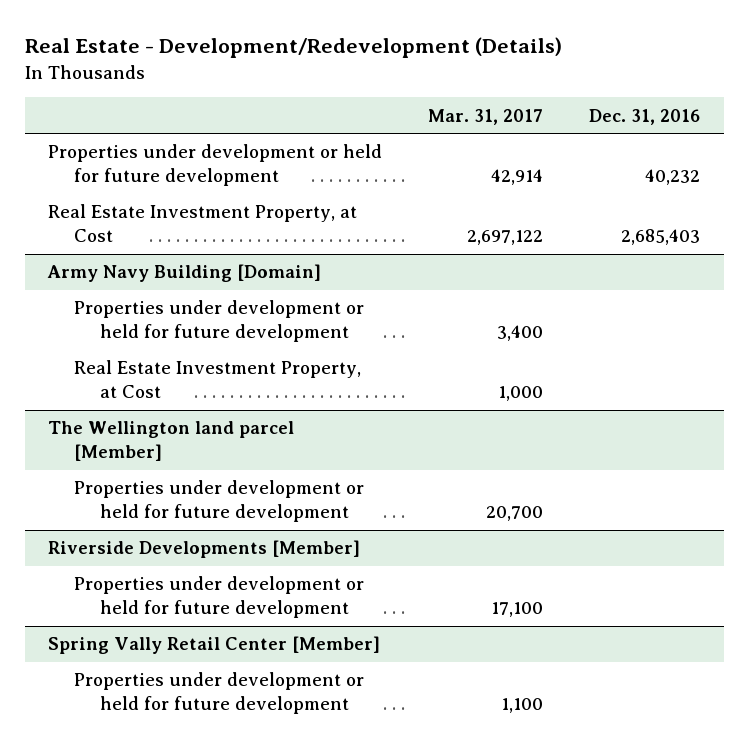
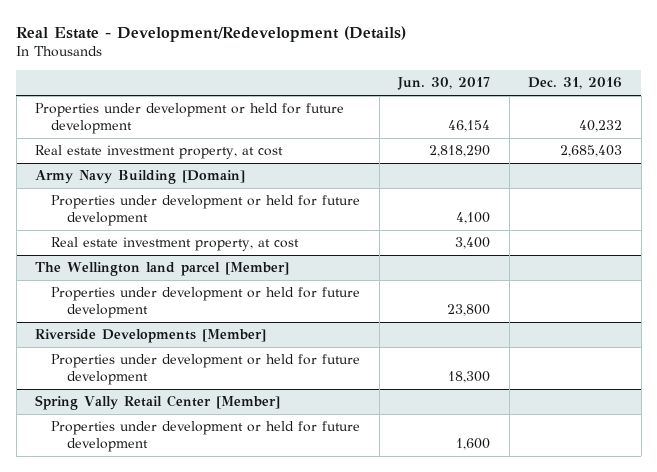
[428,108,544,125] Mar. 31, 2017 -> none
none -> [397,77,491,91] Jun. 30, 2017
[47,204,357,243] Real Estate Investment Property, at Cost -> [35,145,284,160] Real estate investment property, at cost
[73,360,361,399] Real Estate Investment Property, at Cost -> [51,237,300,252] Real estate investment property, at cost

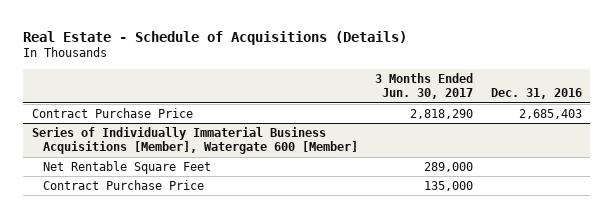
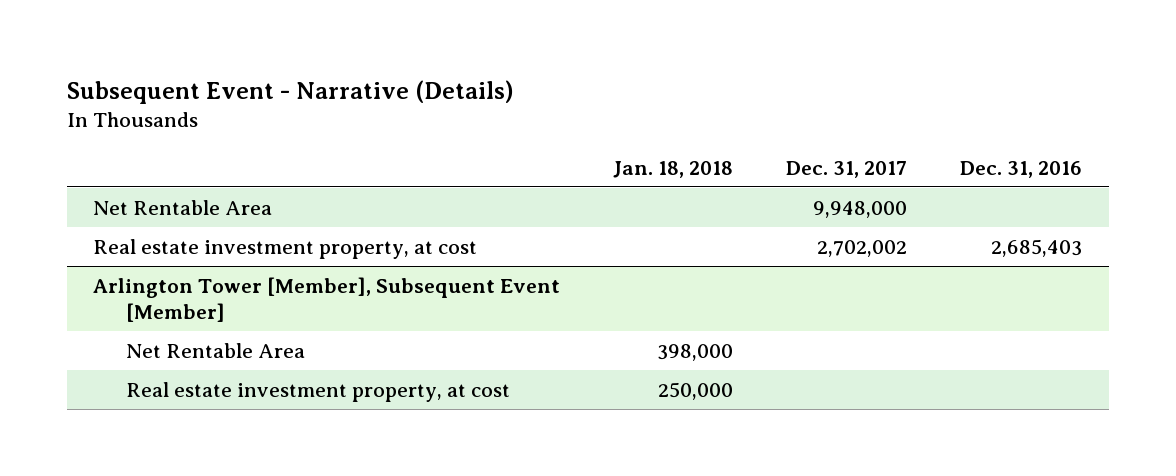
[23,30,408,45] Real Estate - Schedule of Acquisitions (Details) -> [66,80,514,105] Subsequent Event - Narrative (Details)
[375,72,474,100] 3 Months Ended Jun. 30, 2017 -> none
none -> [613,160,734,178] Jan. 18, 2018
none -> [786,160,908,178] Dec. 31, 2017
[32,126,358,155] Series of Individually Immaterial Business Acquisitions [Member], Watergate 600 [Member] -> none
[42,160,211,174] Net Rentable Square Feet -> none
[42,179,204,190] Contract Purchase Price -> none
none -> [93,199,273,215] Net Rentable Area
[32,107,194,118] Contract Purchase Price -> [93,238,478,259] Real estate investment property, at cost
none -> [93,276,561,323] Arlington Tower [Member], Subsequent Event [Member]
none -> [125,342,305,358] Net Rentable Area
none -> [125,381,510,402] Real estate investment property, at cost

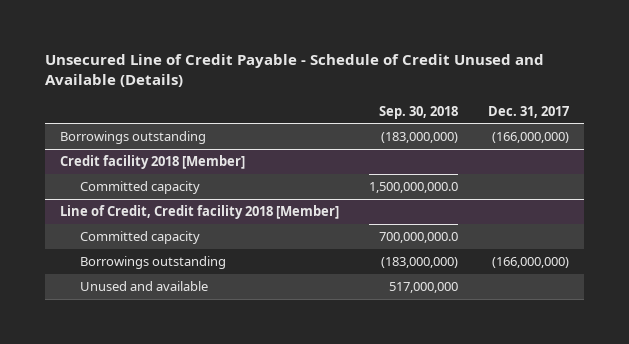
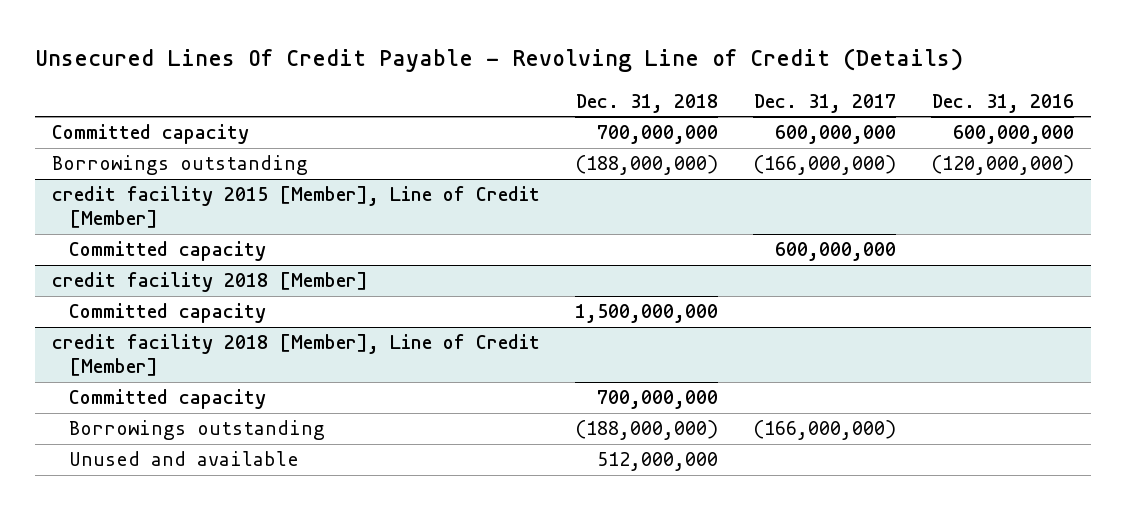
[44,54,544,88] Unsecured Line of Credit Payable - Schedule of Credit Unused and Available (Details) -> [34,47,963,72] Unsecured Lines Of Credit Payable - Revolving Line of Credit (Details)
[379,105,459,119] Sep. 30, 2018 -> none
none -> [575,93,718,113] Dec. 31, 2018
none -> [931,93,1074,113] Dec. 31, 2016
none -> [52,124,250,145] Committed capacity
none -> [52,186,541,229] credit facility 2015 [Member], Line of Credit [Member]
none -> [68,241,266,262] Committed capacity
[60,155,246,170] Credit facility 2018 [Member] -> [52,272,369,293] credit facility 2018 [Member]
[60,205,340,220] Line of Credit, Credit facility 2018 [Member] -> [52,334,541,377] credit facility 2018 [Member], Line of Credit [Member]

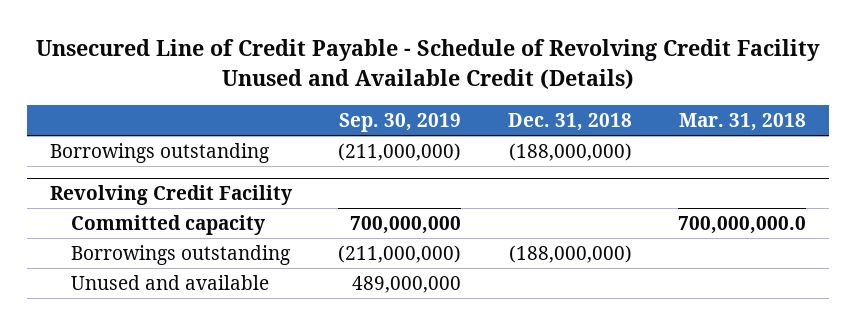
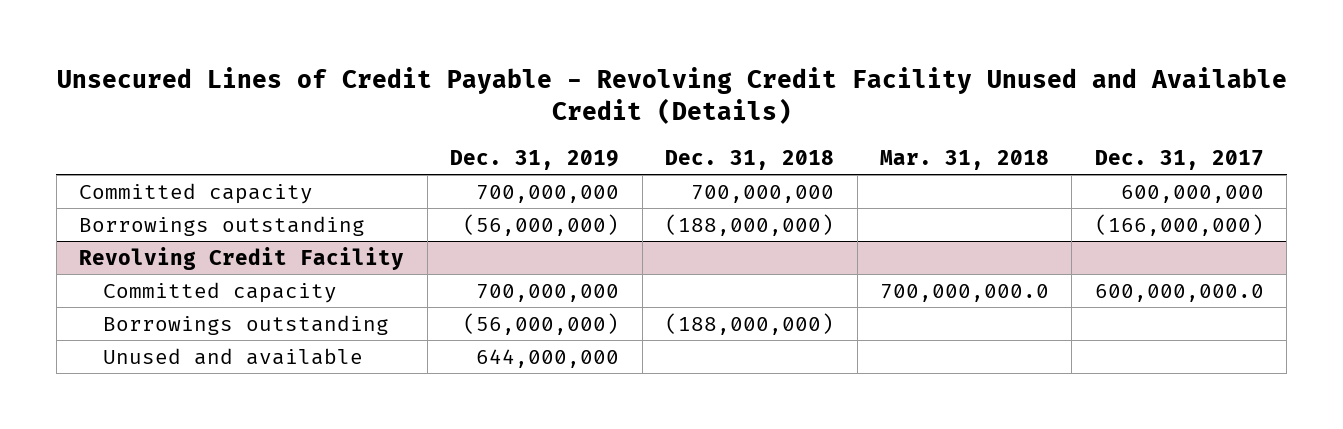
[36,39,821,89] Unsecured Line of Credit Payable - Schedule of Revolving Credit Facility Unused and Available Credit (Details) -> [56,67,1287,125] Unsecured Lines of Credit Payable - Revolving Credit Facility Unused and Available Credit (Details)
[339,112,462,132] Sep. 30, 2019 -> none
none -> [450,149,620,170] Dec. 31, 2019
none -> [1094,149,1264,170] Dec. 31, 2017
none -> [79,182,314,204] Committed capacity

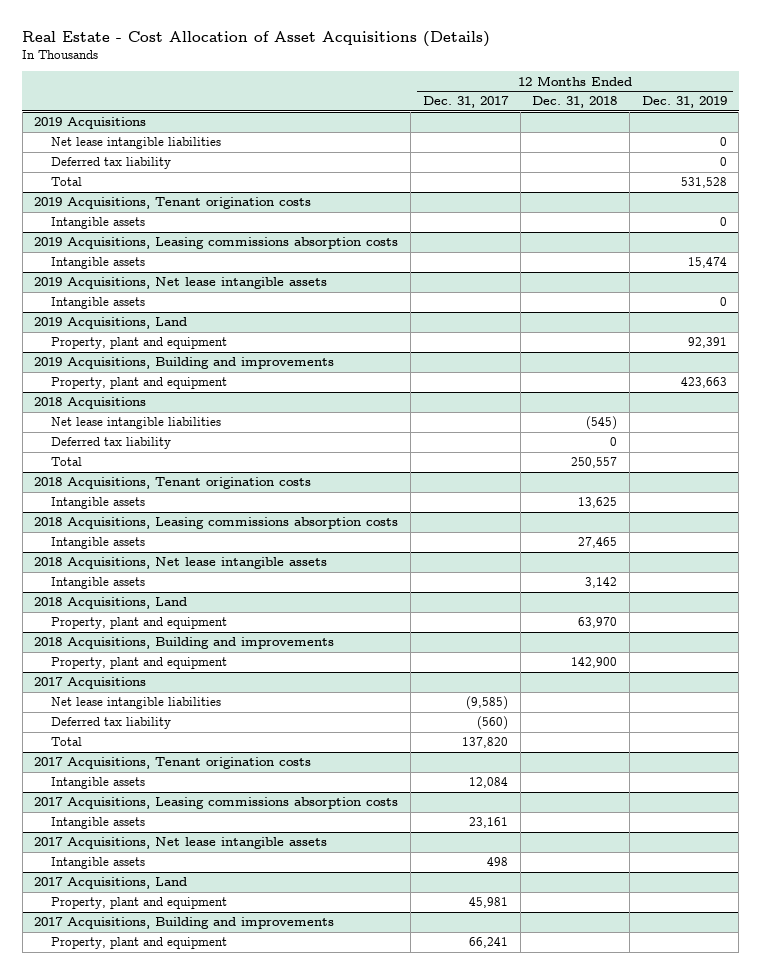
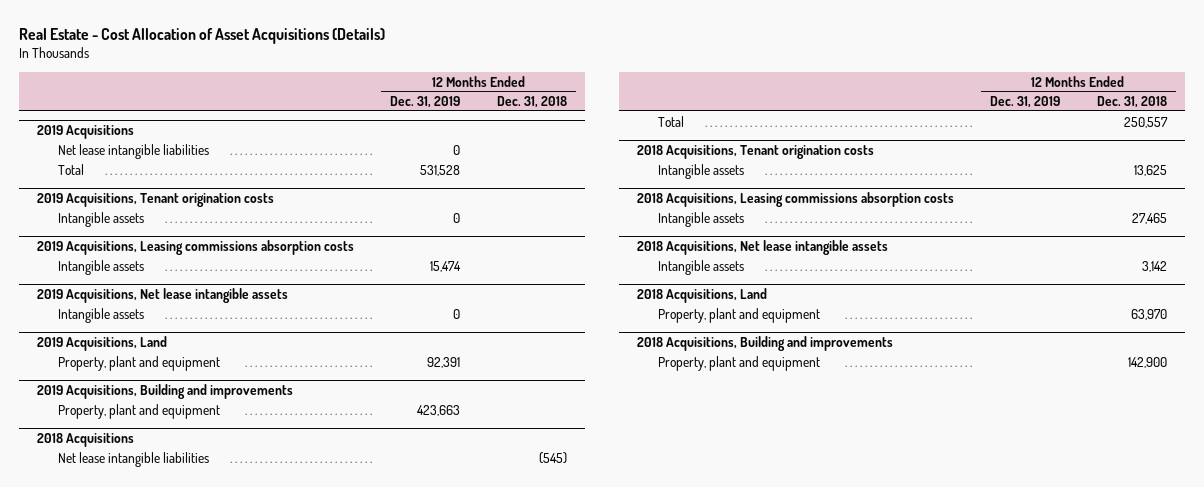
[422,96,509,109] Dec. 31, 2017 -> none
[51,157,172,170] Deferred tax liability -> none
[51,437,172,450] Deferred tax liability -> none
[34,677,147,690] 2017 Acquisitions -> none
[51,697,222,710] Net lease intangible liabilities -> none
[51,717,172,730] Deferred tax liability -> none
[51,737,83,747] Total -> none
[34,757,312,770] 2017 Acquisitions, Tenant origination costs -> none
[51,777,146,790] Intangible assets -> none
[34,797,399,810] 2017 Acquisitions, Leasing commissions absorption costs -> none
[51,817,146,830] Intangible assets -> none
[34,837,328,850] 2017 Acquisitions, Net lease intangible assets -> none
[51,857,146,870] Intangible assets -> none
[34,877,188,890] 2017 Acquisitions, Land -> none
[51,897,228,910] Property, plant and equipment -> none
[34,917,335,930] 2017 Acquisitions, Building and improvements -> none
[51,937,228,950] Property, plant and equipment -> none

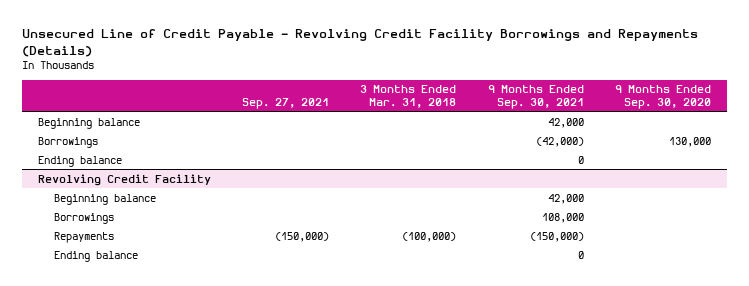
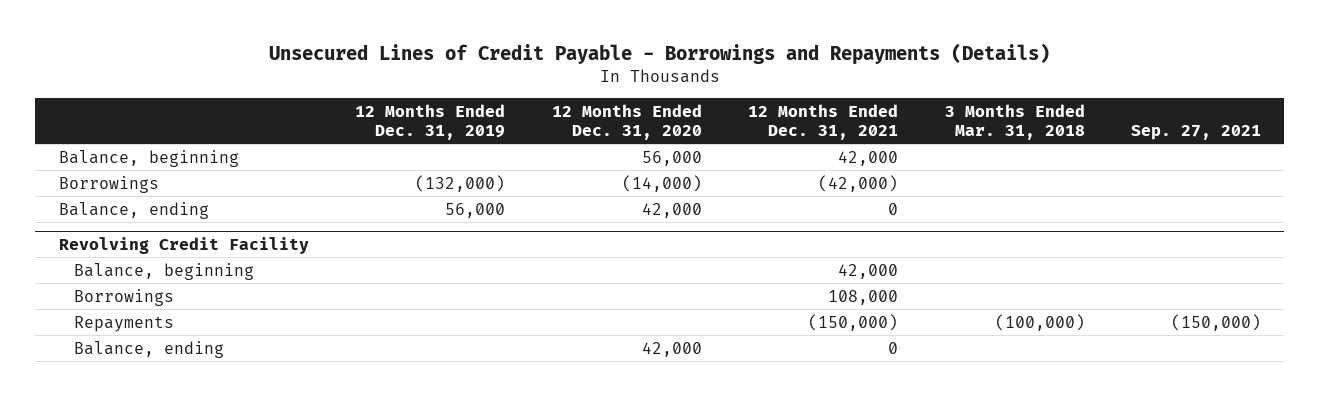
[22,29,699,57] Unsecured Line of Credit Payable - Revolving Credit Facility Borrowings and Repayments (Details) -> [268,43,1050,66] Unsecured Lines of Credit Payable - Borrowings and Repayments (Details)
[487,85,584,109] 9 Months Ended Sep. 30, 2021 -> none
[615,85,712,109] 9 Months Ended Sep. 30, 2020 -> none
none -> [355,104,506,140] 12 Months Ended Dec. 31, 2019
none -> [551,104,702,140] 12 Months Ended Dec. 31, 2020
none -> [748,104,899,140] 12 Months Ended Dec. 31, 2021
[37,117,140,129] Beginning balance -> [58,149,239,167] Balance, beginning
[37,155,122,167] Ending balance -> [58,201,209,219] Balance, ending
[54,193,157,205] Beginning balance -> [74,262,255,280] Balance, beginning
[54,250,139,262] Ending balance -> [74,340,225,358] Balance, ending

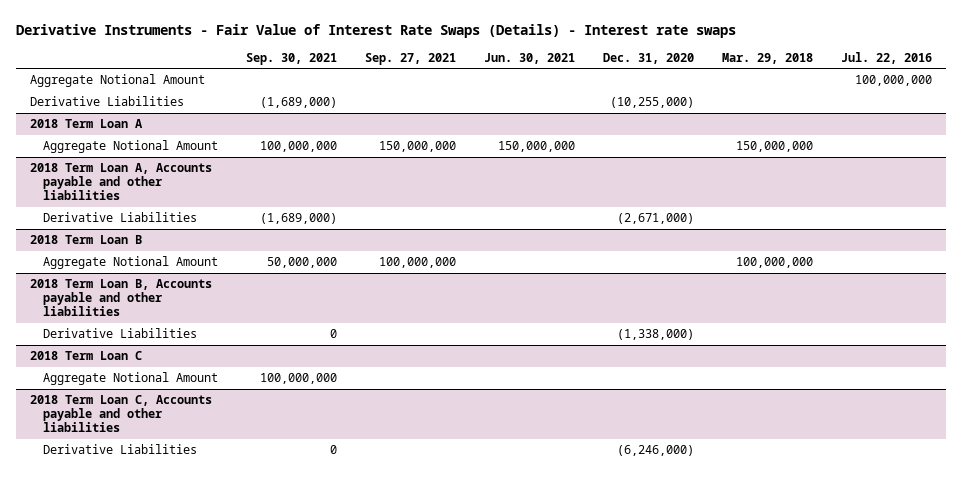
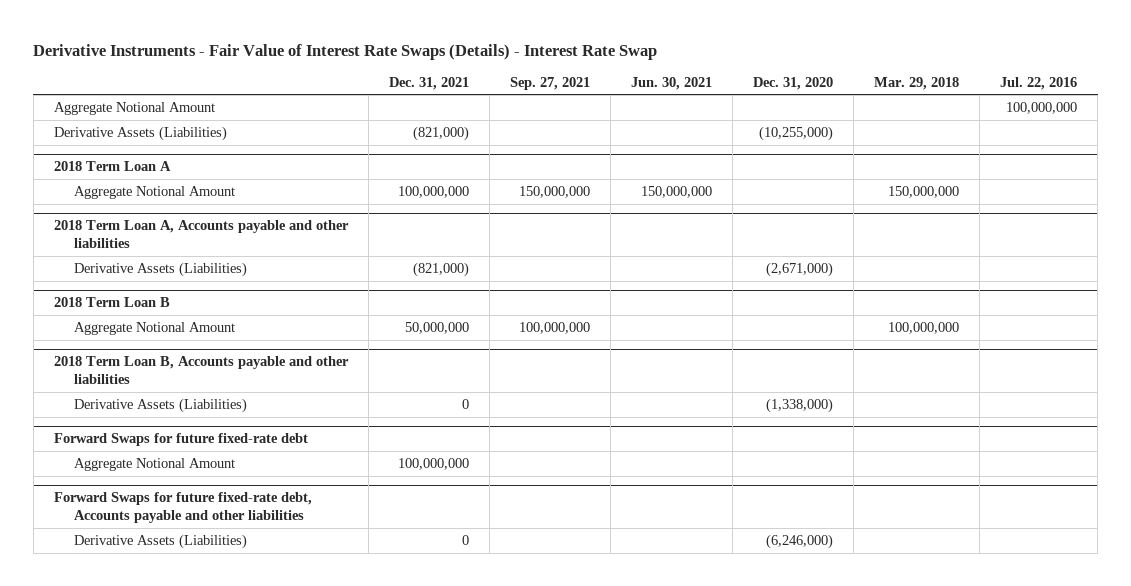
[15,23,736,38] Derivative Instruments - Fair Value of Interest Rate Swaps (Details) - Interest rate swaps -> [33,43,658,60] Derivative Instruments - Fair Value of Interest Rate Swaps (Details) - Interest Rate Swap
[246,52,338,65] Sep. 30, 2021 -> none
none -> [389,76,470,90] Dec. 31, 2021
[29,96,184,107] Derivative Liabilities -> [53,125,227,141] Derivative Assets (Liabilities)
[43,212,198,223] Derivative Liabilities -> [74,261,248,277] Derivative Assets (Liabilities)
[29,351,142,361] 2018 Term Loan C -> none
[43,372,219,386] Aggregate Notional Amount -> none
[29,395,212,433] 2018 Term Loan C, Accounts payable and other liabilities -> none
[43,444,198,455] Derivative Liabilities -> none
[43,328,198,339] Derivative Liabilities -> [74,397,248,413] Derivative Assets (Liabilities)
none -> [53,432,308,446] Forward Swaps for future fixed-rate debt
none -> [74,457,236,471] Aggregate Notional Amount
none -> [53,491,312,523] Forward Swaps for future fixed-rate debt, Accounts payable and other liabilities
none -> [74,533,248,549] Derivative Assets (Liabilities)

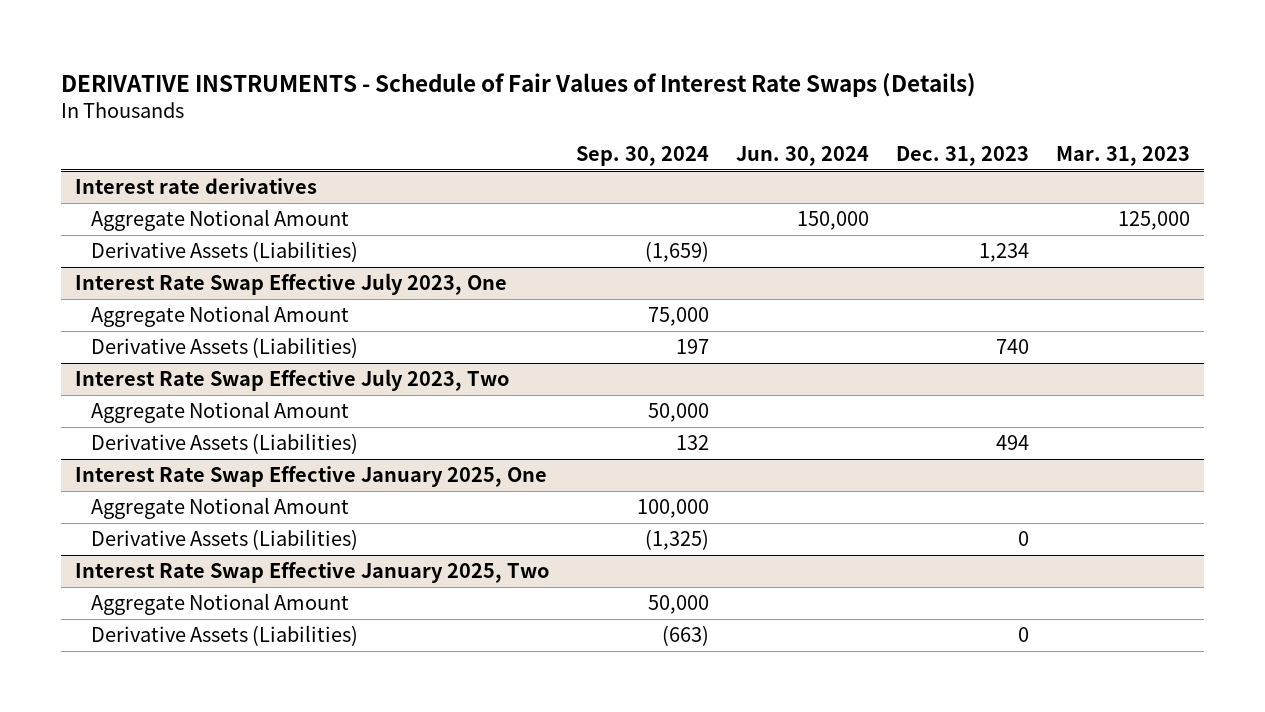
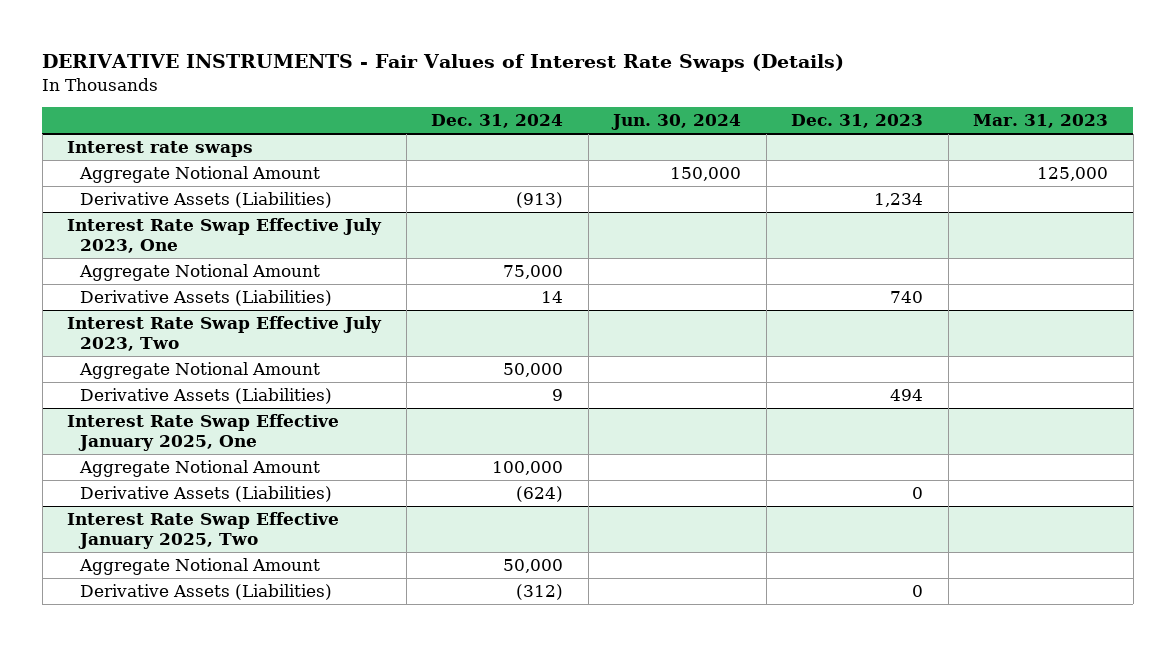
[61,72,977,97] DERIVATIVE INSTRUMENTS - Schedule of Fair Values of Interest Rate Swaps (Details) -> [42,54,845,73] DERIVATIVE INSTRUMENTS - Fair Values of Interest Rate Swaps (Details)
[576,146,710,167] Sep. 30, 2024 -> none
none -> [431,114,564,129] Dec. 31, 2024
[74,178,317,195] Interest rate derivatives -> [67,141,254,158] Interest rate swaps

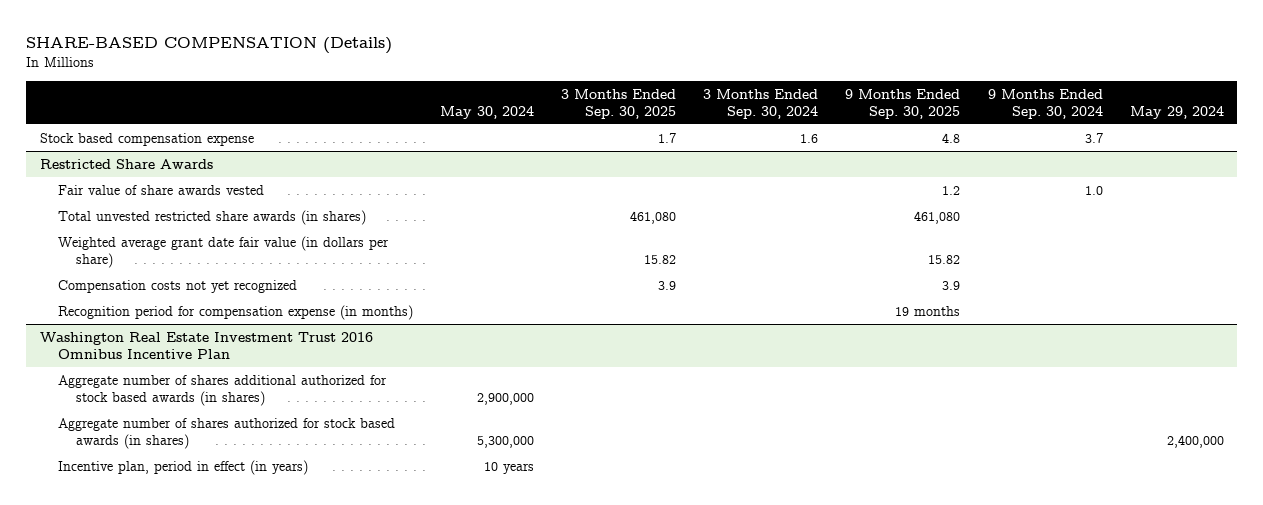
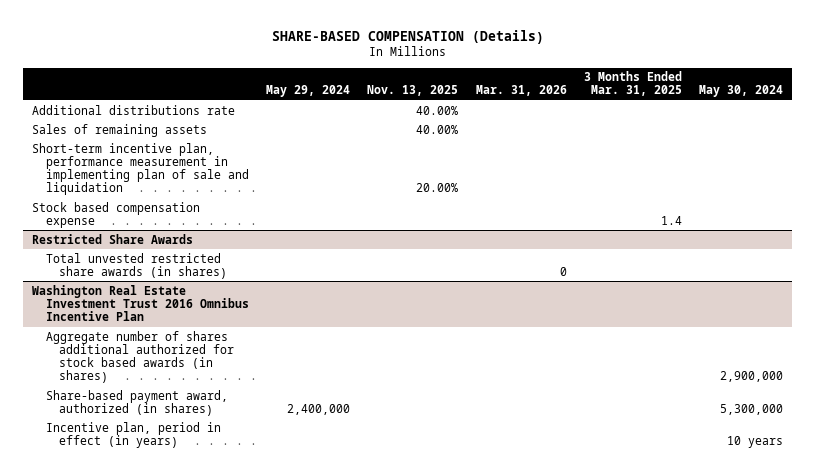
[561,88,677,119] 3 Months Ended Sep. 30, 2025 -> none
[703,88,819,119] 3 Months Ended Sep. 30, 2024 -> none
[845,88,961,119] 9 Months Ended Sep. 30, 2025 -> none
[987,88,1103,119] 9 Months Ended Sep. 30, 2024 -> none
none -> [367,85,459,97] Nov. 13, 2025
none -> [475,85,567,97] Mar. 31, 2026
none -> [584,71,683,97] 3 Months Ended Mar. 31, 2025
none -> [31,104,235,115] Additional distributions rate
none -> [31,123,207,137] Sales of remaining assets
none -> [31,142,249,196] Short-term incentive plan, performance measurement in implementing plan of sale and liquidation
[57,184,264,195] Fair value of share awards vested -> none
[57,235,389,268] Weighted average grant date fair value (in dollars per share) -> none
[57,279,297,293] Compensation costs not yet recognized -> none
[57,304,413,320] Recognition period for compensation expense (in months) -> none
[57,417,395,449] Aggregate number of shares authorized for stock based awards (in shares) -> [45,389,228,416] Share-based payment award, authorized (in shares)

